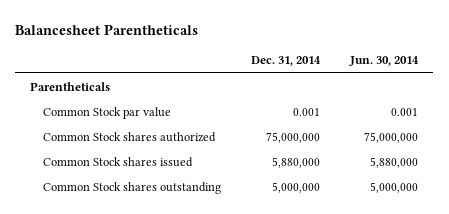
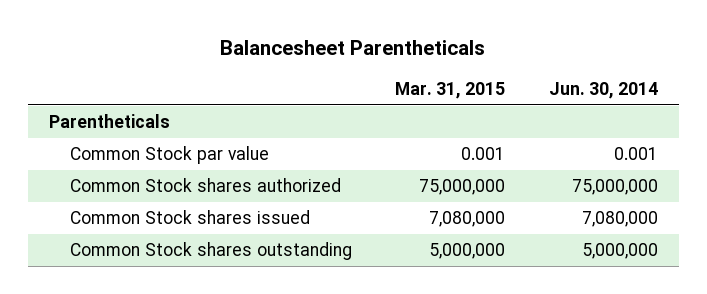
[251,56,322,67] Dec. 31, 2014 -> none
none -> [395,81,506,99] Mar. 31, 2015
[370,156,419,168] 5,880,000 -> [581,211,658,228] 7,080,000

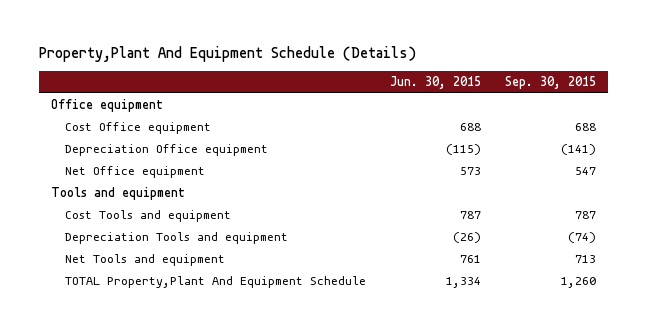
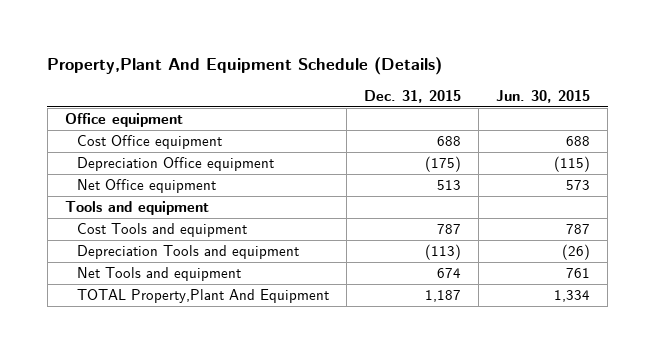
[505,76,597,90] Sep. 30, 2015 -> none
none -> [364,90,462,104] Dec. 31, 2015
[65,276,367,289] TOTAL Property,Plant And Equipment Schedule -> [77,289,330,304] TOTAL Property,Plant And Equipment

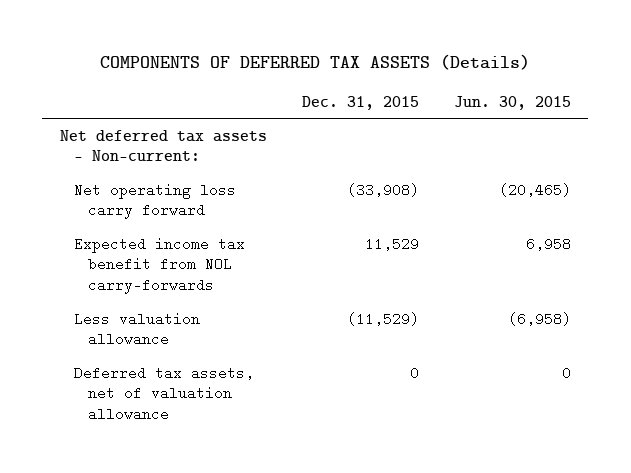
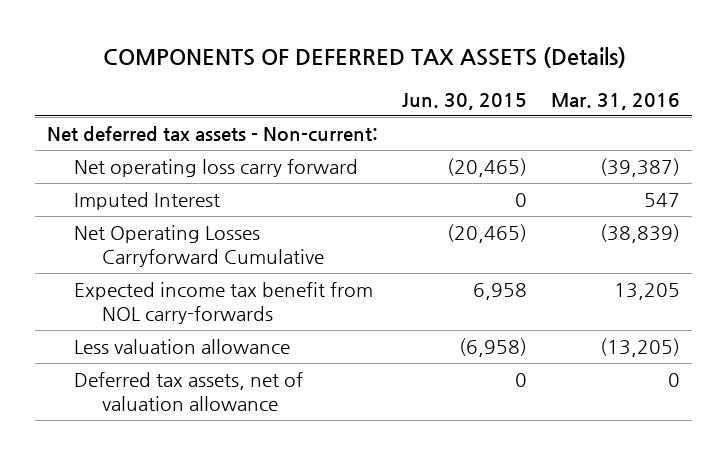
[301,95,419,110] Dec. 31, 2015 -> none
none -> [551,92,681,110] Mar. 31, 2016
none -> [74,192,221,211] Imputed Interest
none -> [74,225,325,267] Net Operating Losses Carryforward Cumulative

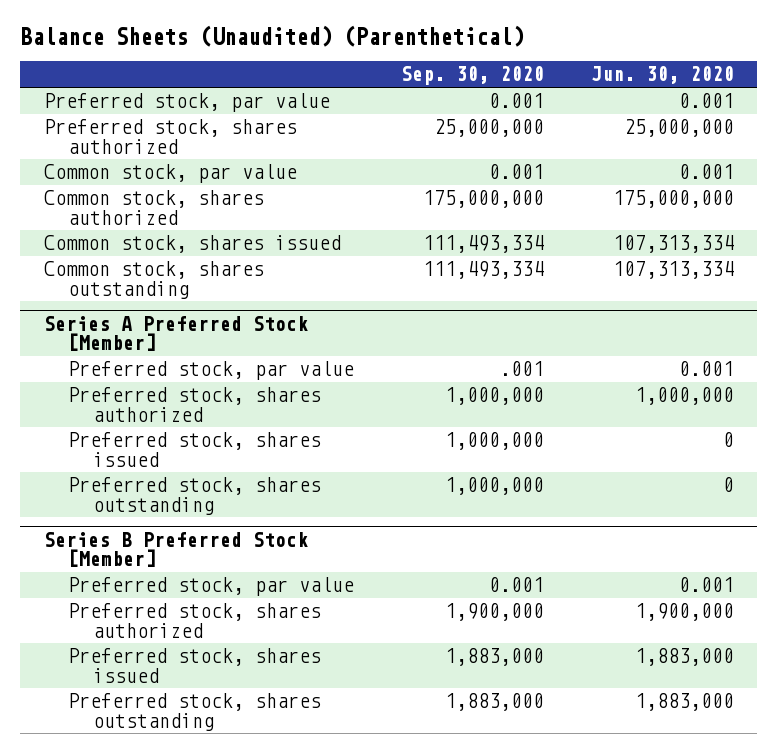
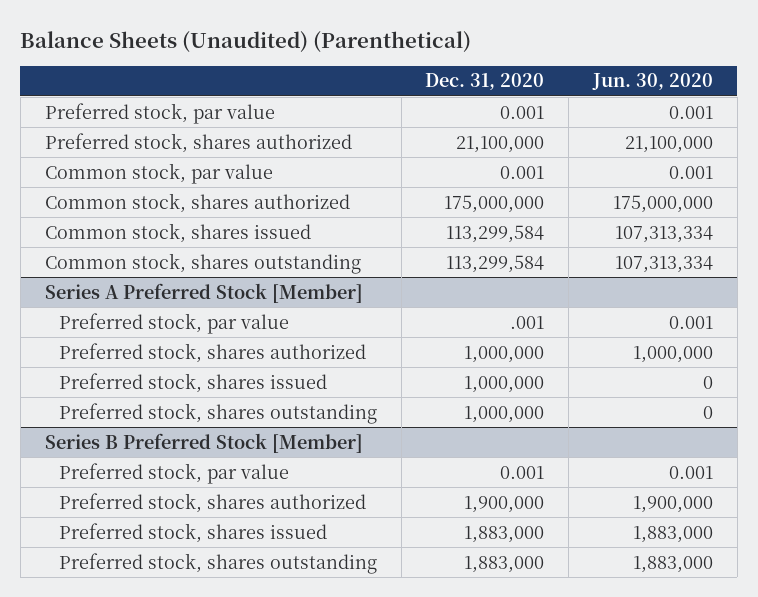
[401,66,545,86] Sep. 30, 2020 -> none
none -> [425,73,545,91] Dec. 31, 2020
[624,119,735,138] 25,000,000 -> [625,135,714,153] 21,100,000

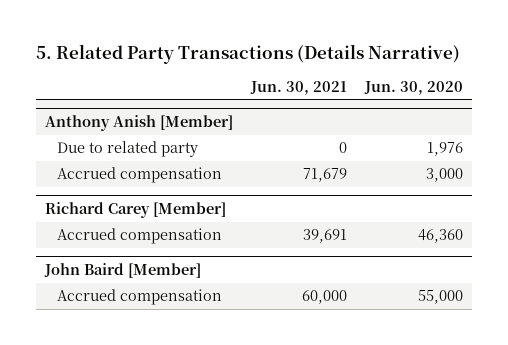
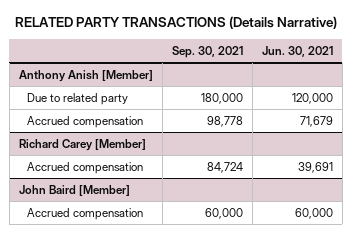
[35,43,460,64] 5. Related Party Transactions (Details Narrative) -> [14,16,337,30] RELATED PARTY TRANSACTIONS (Details Narrative)
[364,80,464,95] Jun. 30, 2020 -> none
none -> [171,45,243,58] Sep. 30, 2021
[339,142,348,154] 0 -> [291,92,333,104] 120,000

